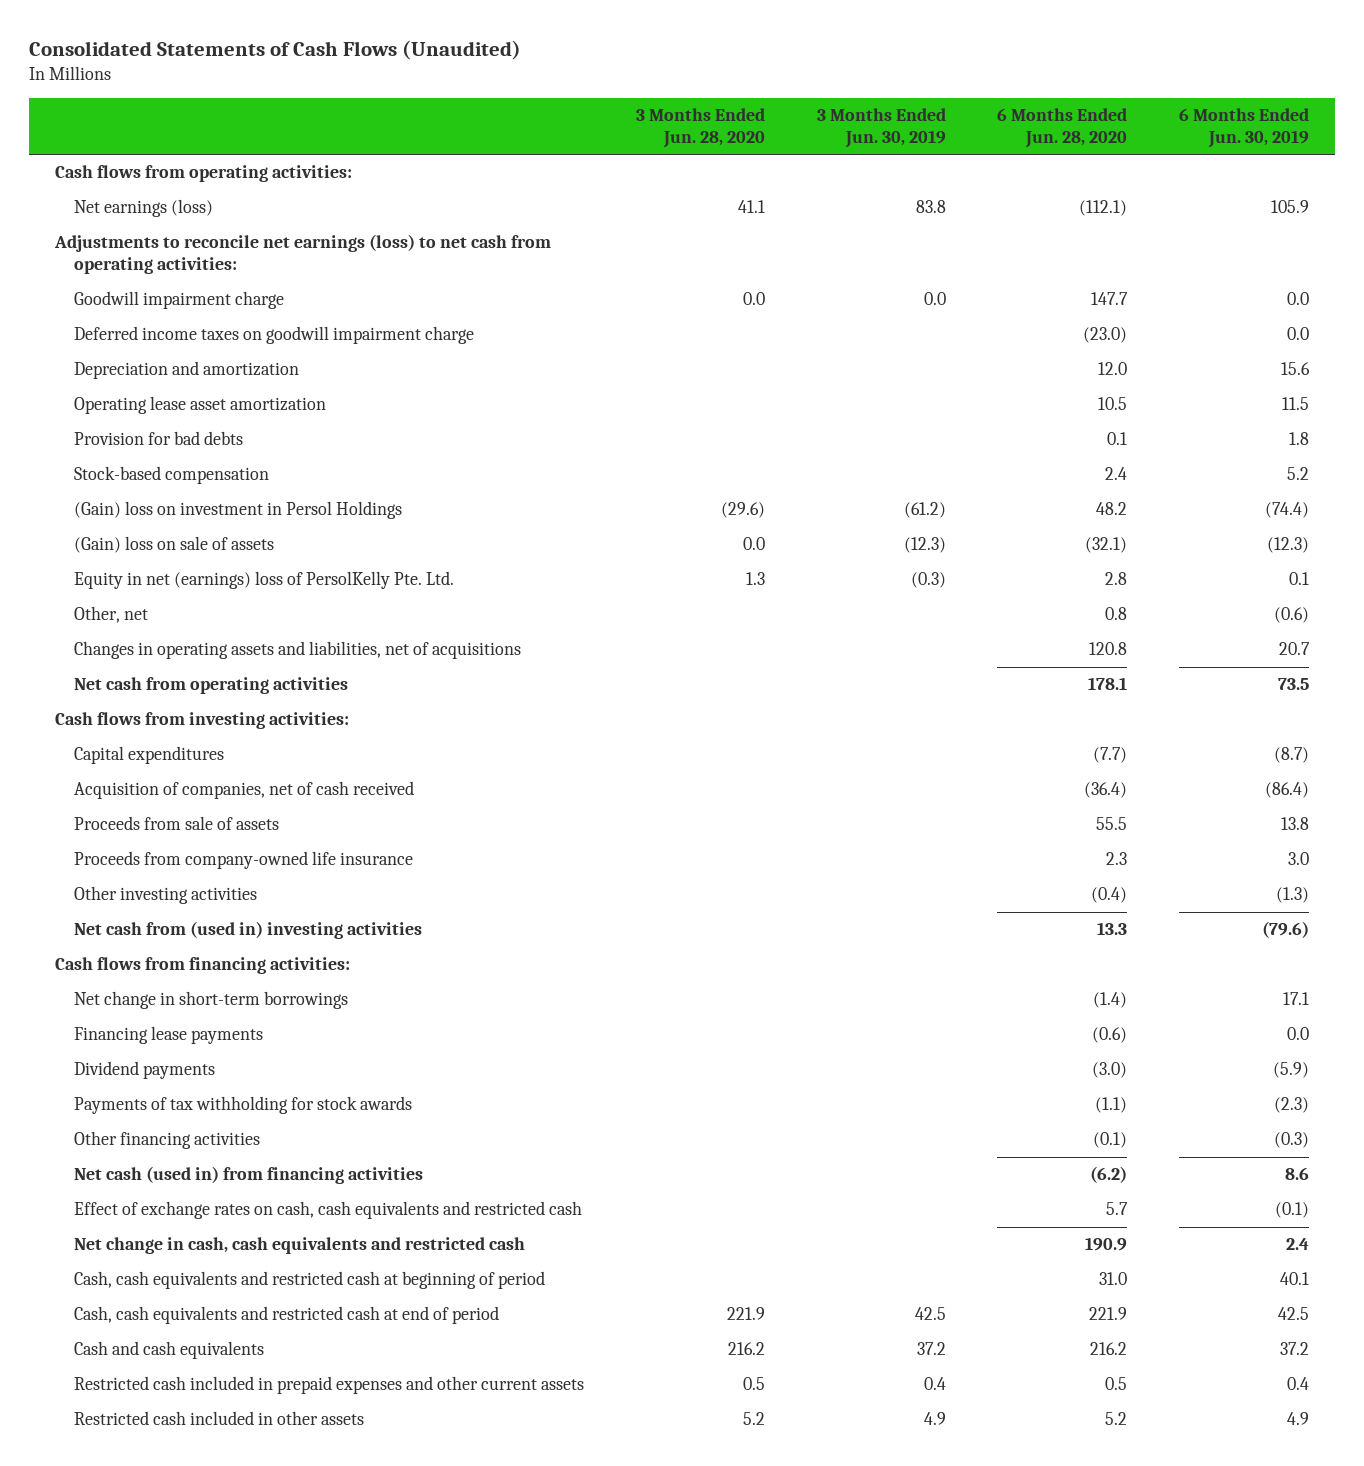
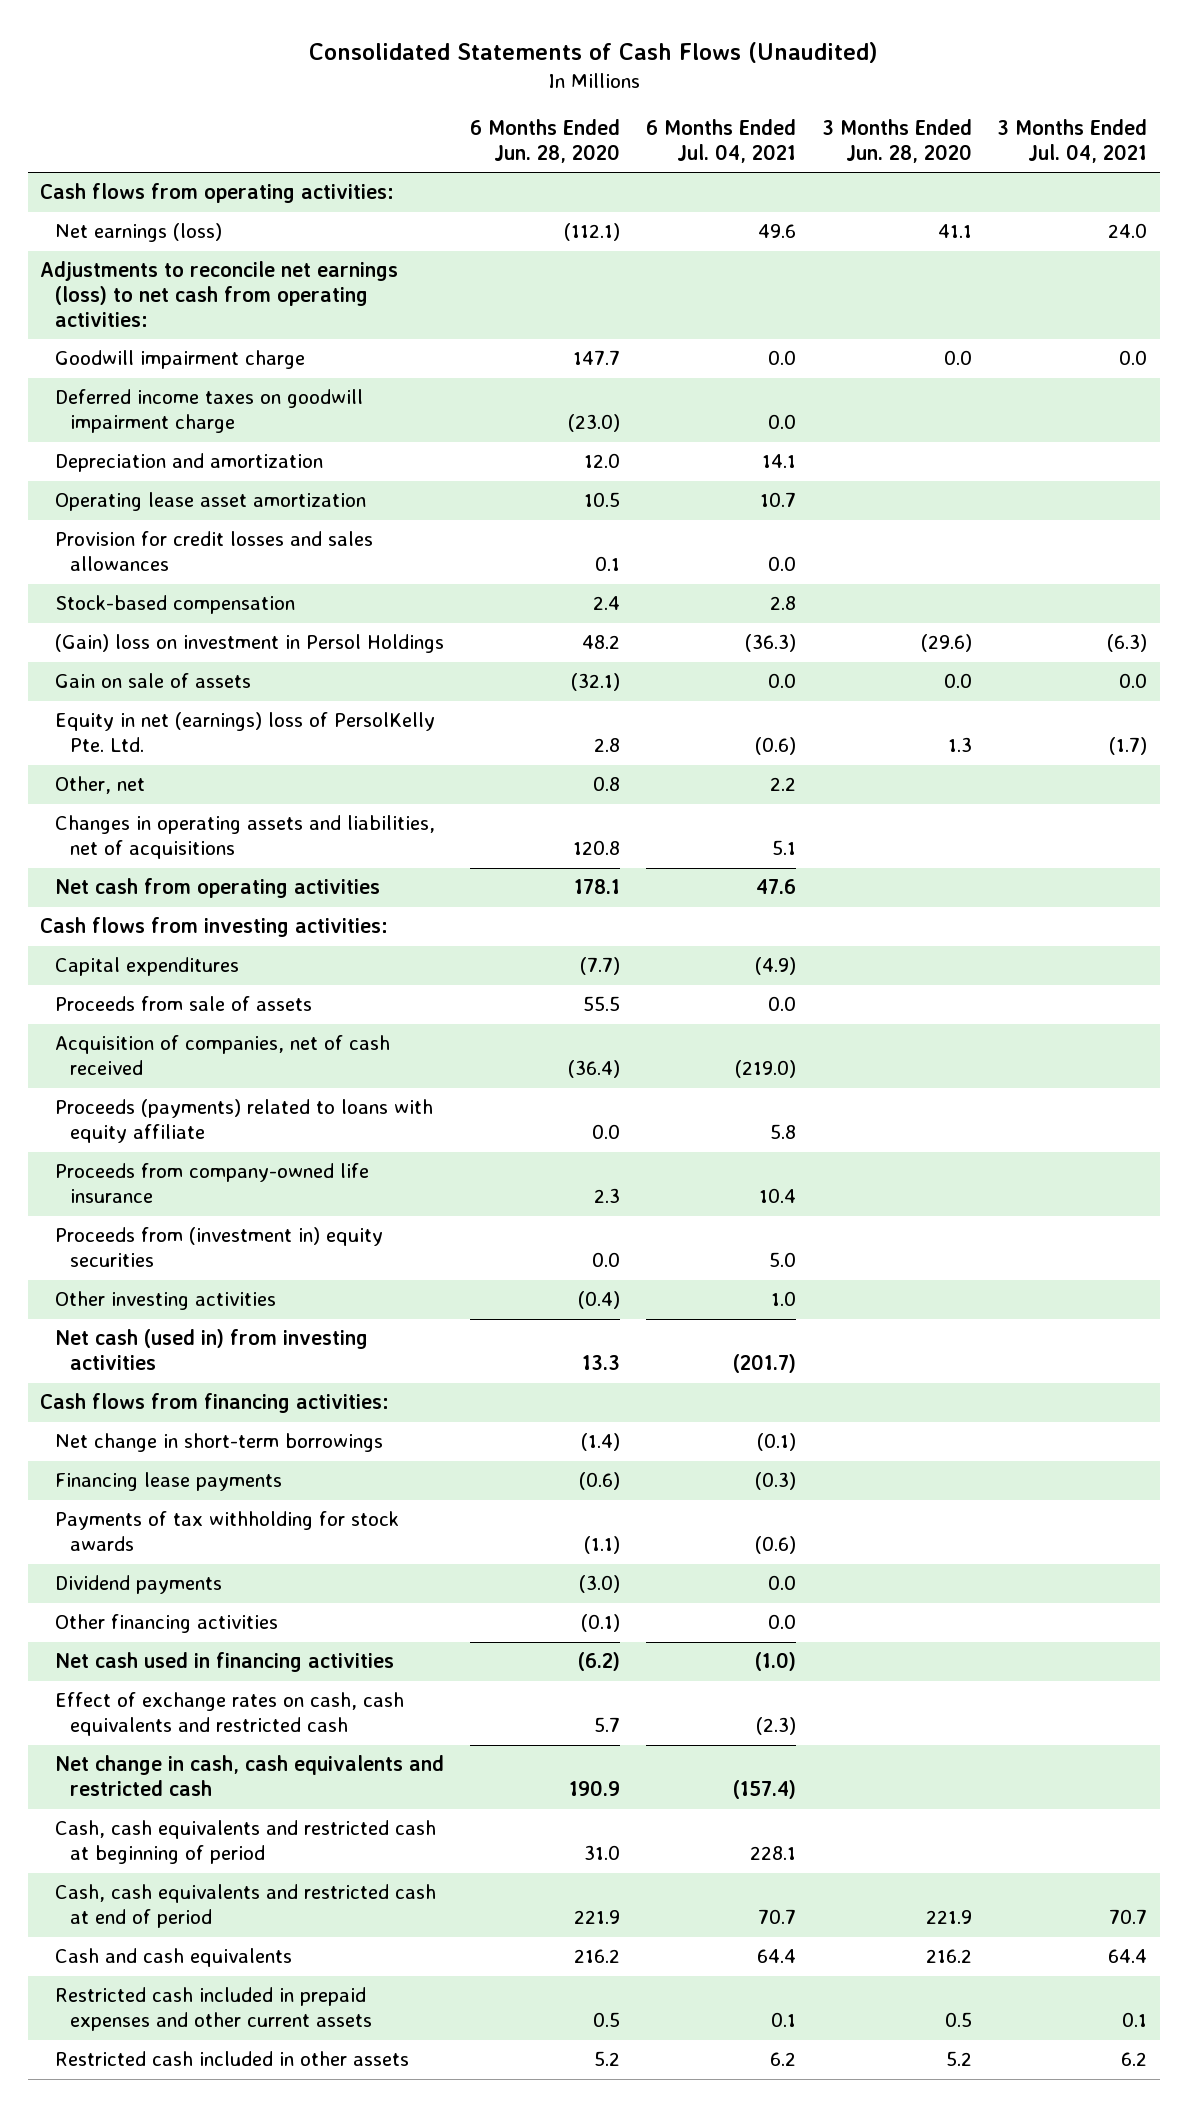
[816,108,946,149] 3 Months Ended Jun. 30, 2019 -> none
[1179,108,1310,149] 6 Months Ended Jun. 30, 2019 -> none
none -> [645,119,796,164] 6 Months Ended Jul. 04, 2021
none -> [997,119,1148,164] 3 Months Ended Jul. 04, 2021
[73,431,243,446] Provision for bad debts -> [55,531,374,572] Provision for credit losses and sales allowances
[73,536,274,554] (Gain) loss on sale of assets -> [55,673,252,689] Gain on sale of assets
[73,781,414,800] Acquisition of companies, net of cash received -> [55,1035,391,1076] Acquisition of companies, net of cash received
none -> [55,1099,434,1144] Proceeds (payments) related to loans with equity affiliate
none -> [55,1227,384,1268] Proceeds from (investment in) equity securities
[73,921,422,940] Net cash from (used in) investing activities -> [55,1329,369,1371] Net cash (used in) from investing activities
[73,1061,215,1080] Dividend payments -> [55,1575,223,1595] Dividend payments
[73,1166,423,1185] Net cash (used in) from financing activities -> [55,1652,395,1673] Net cash used in financing activities

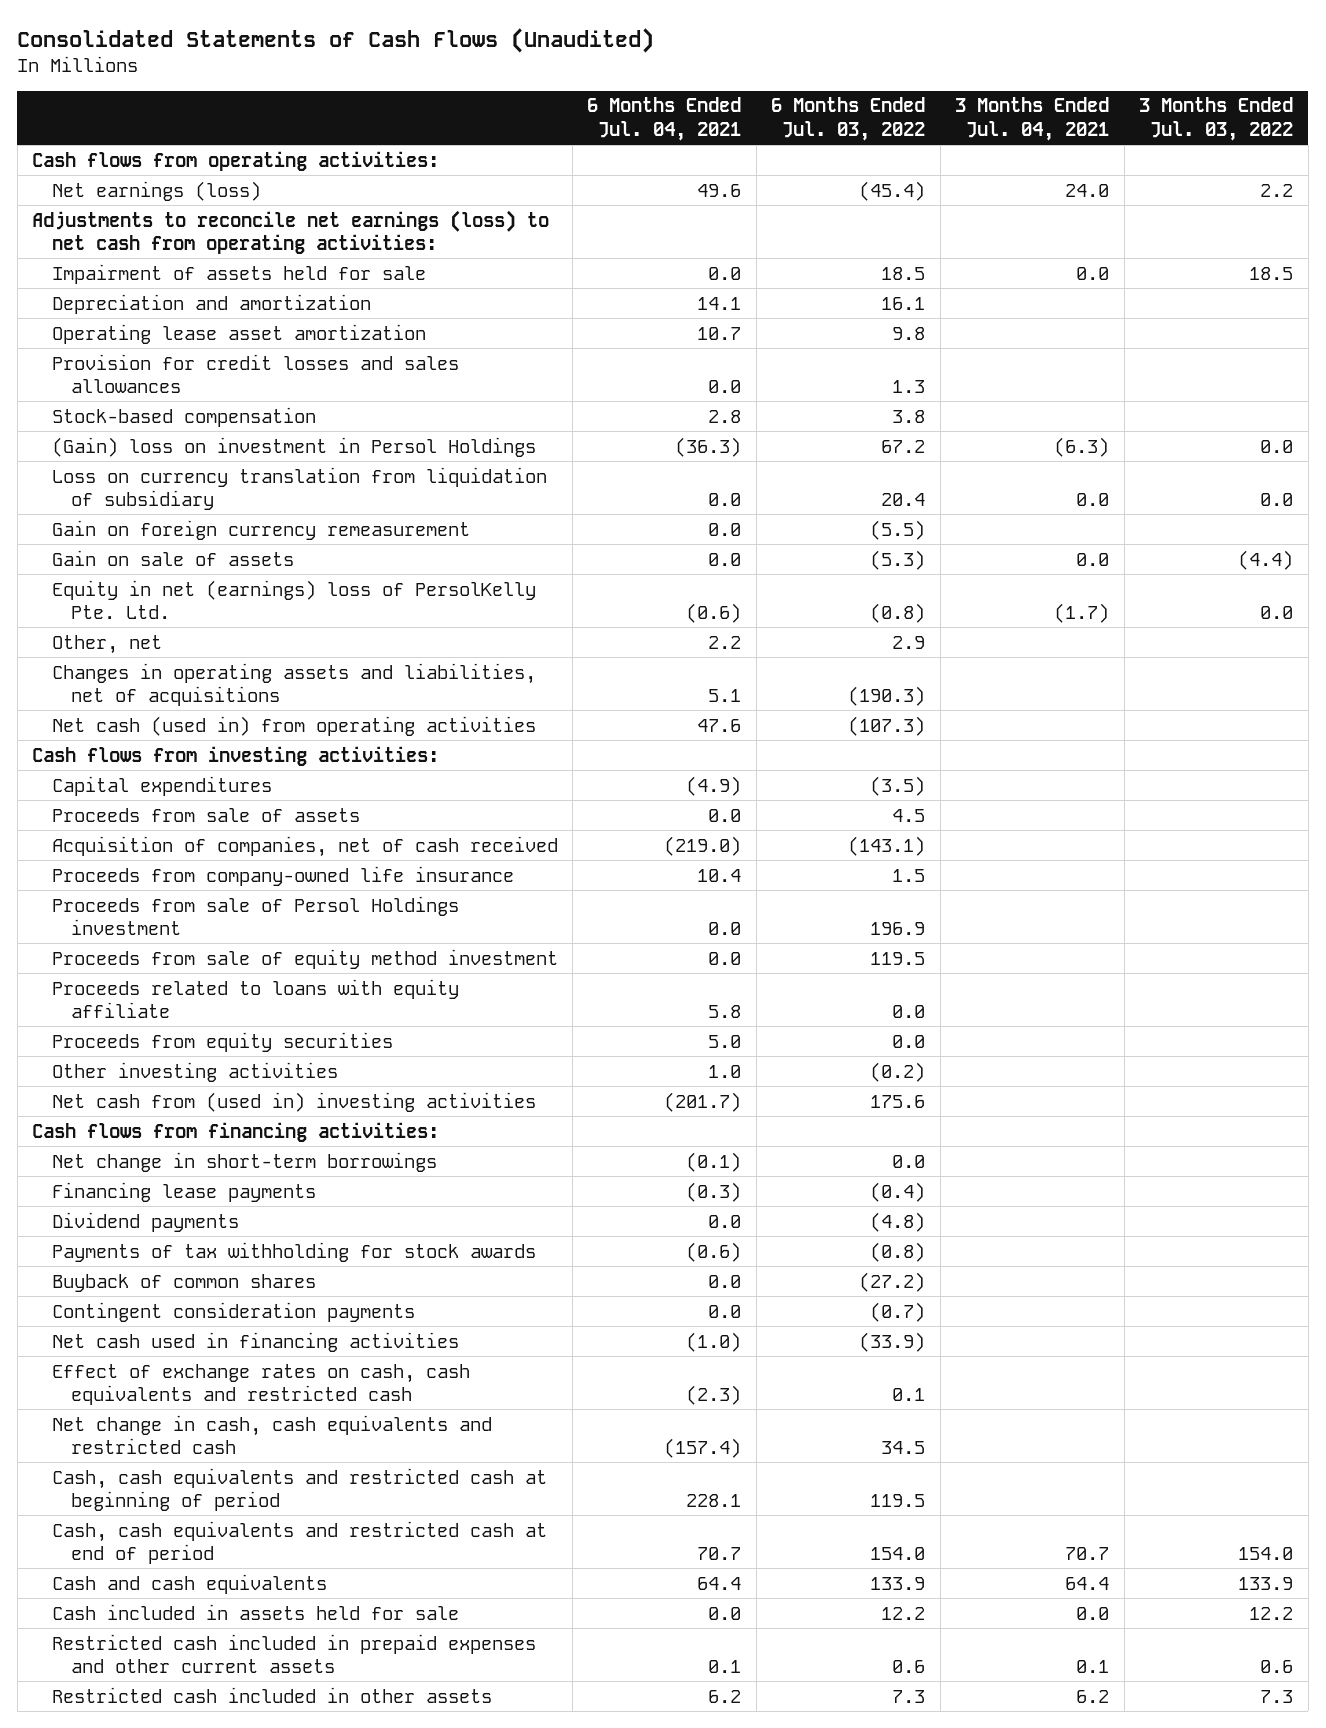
[469,119,620,164] 6 Months Ended Jun. 28, 2020 -> none
[821,119,972,164] 3 Months Ended Jun. 28, 2020 -> none
none -> [771,97,926,141] 6 Months Ended Jul. 03, 2022
none -> [1139,97,1294,141] 3 Months Ended Jul. 03, 2022
[55,350,306,370] Goodwill impairment charge -> none
[55,389,364,434] Deferred income taxes on goodwill impairment charge -> none
none -> [51,263,426,284] Impairment of assets held for sale
none -> [51,466,547,510] Loss on currency translation from liquidation of subsidiary
none -> [51,519,470,540] Gain on foreign currency remeasurement
[55,878,381,899] Net cash from operating activities -> [51,715,536,736] Net cash (used in) from operating activities
[55,1099,434,1144] Proceeds (payments) related to loans with equity affiliate -> none
[55,1227,384,1268] Proceeds from (investment in) equity securities -> [51,895,459,935] Proceeds from sale of Persol Holdings investment
[768,1252,796,1268] 5.0 -> [708,921,742,935] 0.0
none -> [51,948,558,969] Proceeds from sale of equity method investment
none -> [51,978,459,1018] Proceeds related to loans with equity affiliate
none -> [51,1031,393,1052] Proceeds from equity securities
[55,1329,369,1371] Net cash (used in) from investing activities -> [51,1091,536,1112] Net cash from (used in) investing activities
[55,1614,279,1634] Other financing activities -> none
[55,1511,400,1552] Payments of tax withholding for stock awards -> [51,1241,536,1262] Payments of tax withholding for stock awards
none -> [51,1273,316,1292] Buyback of common shares
none -> [51,1301,415,1322] Contingent consideration payments
none -> [51,1603,459,1620] Cash included in assets held for sale

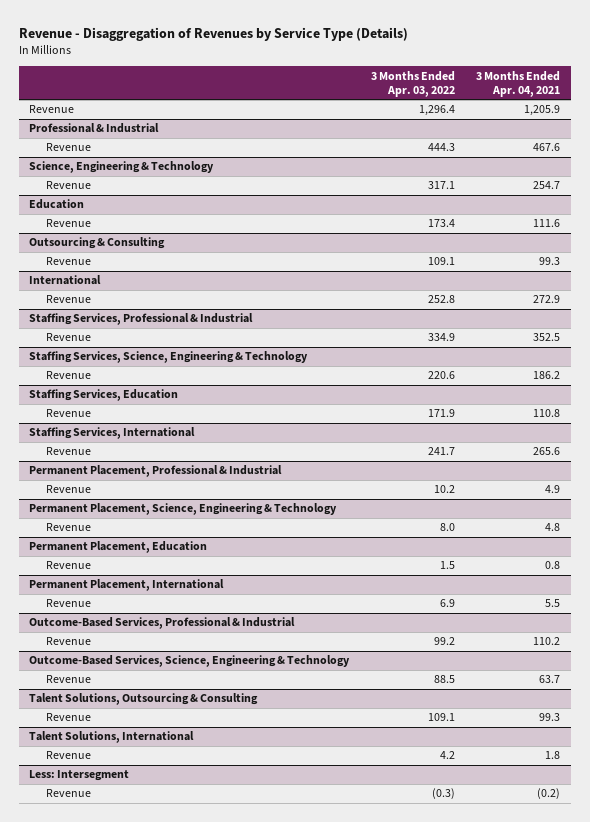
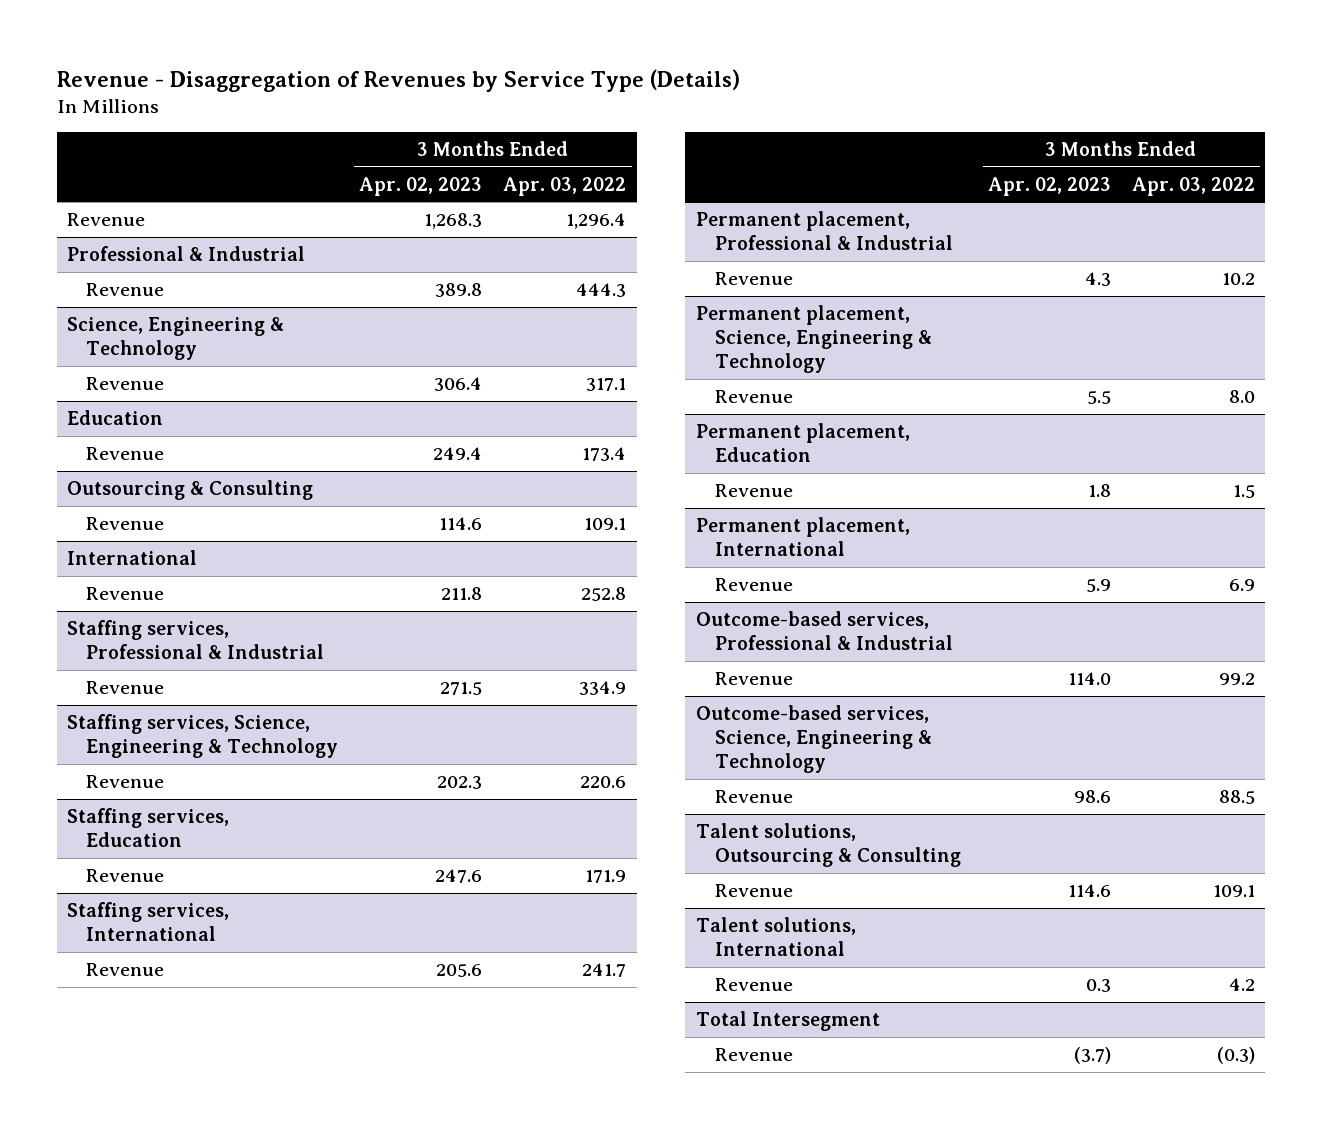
[476,70,561,97] 3 Months Ended Apr. 04, 2021 -> none
none -> [359,176,483,196] Apr. 02, 2023
[29,313,254,326] Staffing Services, Professional & Industrial -> [67,620,325,660] Staffing services, Professional & Industrial
[29,351,309,364] Staffing Services, Science, Engineering & Technology -> [67,714,339,759] Staffing services, Science, Engineering & Technology
[29,389,179,402] Staffing Services, Education -> [67,808,230,848] Staffing services, Education
[29,427,196,440] Staffing Services, International -> [67,902,230,942] Staffing services, International
[29,465,283,478] Permanent Placement, Professional & Industrial -> [695,211,954,251] Permanent placement, Professional & Industrial
[29,503,338,516] Permanent Placement, Science, Engineering & Technology -> [695,305,933,374] Permanent placement, Science, Engineering & Technology
[29,541,208,554] Permanent Placement, Education -> [695,423,910,463] Permanent placement, Education
[29,579,225,592] Permanent Placement, International -> [695,517,910,557] Permanent placement, International
[29,617,296,630] Outcome-Based Services, Professional & Industrial -> [695,611,954,651] Outcome-based services, Professional & Industrial
[29,655,351,668] Outcome-Based Services, Science, Engineering & Technology -> [695,705,933,774] Outcome-based services, Science, Engineering & Technology
[29,693,259,706] Talent Solutions, Outsourcing & Consulting -> [695,823,962,868] Talent solutions, Outsourcing & Consulting
[29,731,195,744] Talent Solutions, International -> [695,917,856,957] Talent solutions, International
[29,770,130,782] Less: Intersegment -> [695,1011,880,1032] Total Intersegment

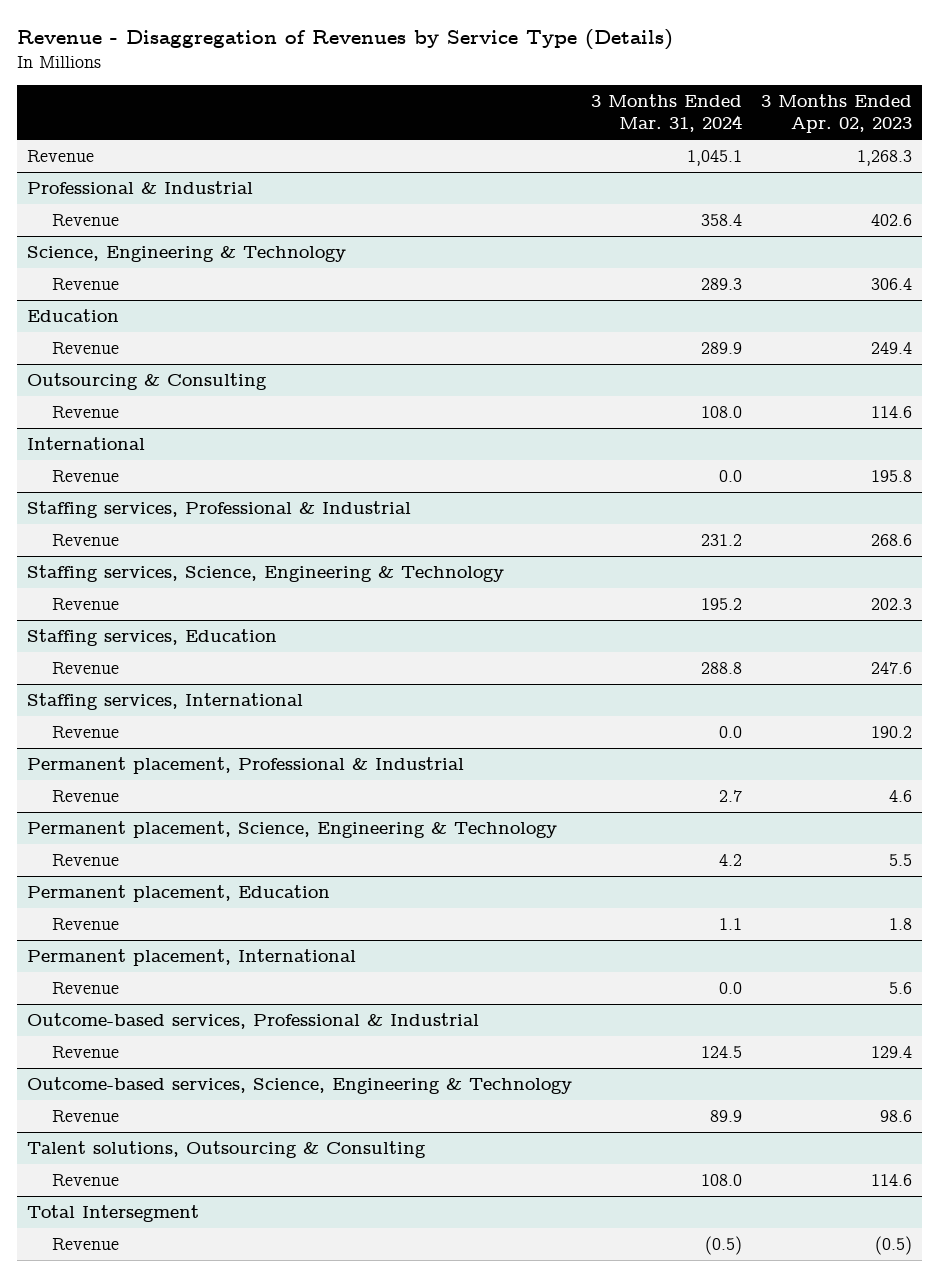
[503,176,627,196] Apr. 03, 2022 -> none
none -> [591,94,743,133] 3 Months Ended Mar. 31, 2024
[435,283,483,298] 389.8 -> [871,213,913,226] 402.6
[441,587,483,601] 211.8 -> [871,469,913,482] 195.8
[440,682,483,696] 271.5 -> [871,533,913,546] 268.6
[436,964,483,978] 205.6 -> [871,725,913,738] 190.2
[1084,272,1111,287] 4.3 -> [889,789,913,802] 4.6
[1085,579,1111,593] 5.9 -> [889,981,913,994] 5.6
[1067,672,1111,686] 114.0 -> [871,1045,913,1058] 129.4
[695,917,856,957] Talent solutions, International -> none
[715,978,794,992] Revenue -> none
[1073,1047,1111,1065] (3.7) -> [875,1235,913,1255] (0.5)

